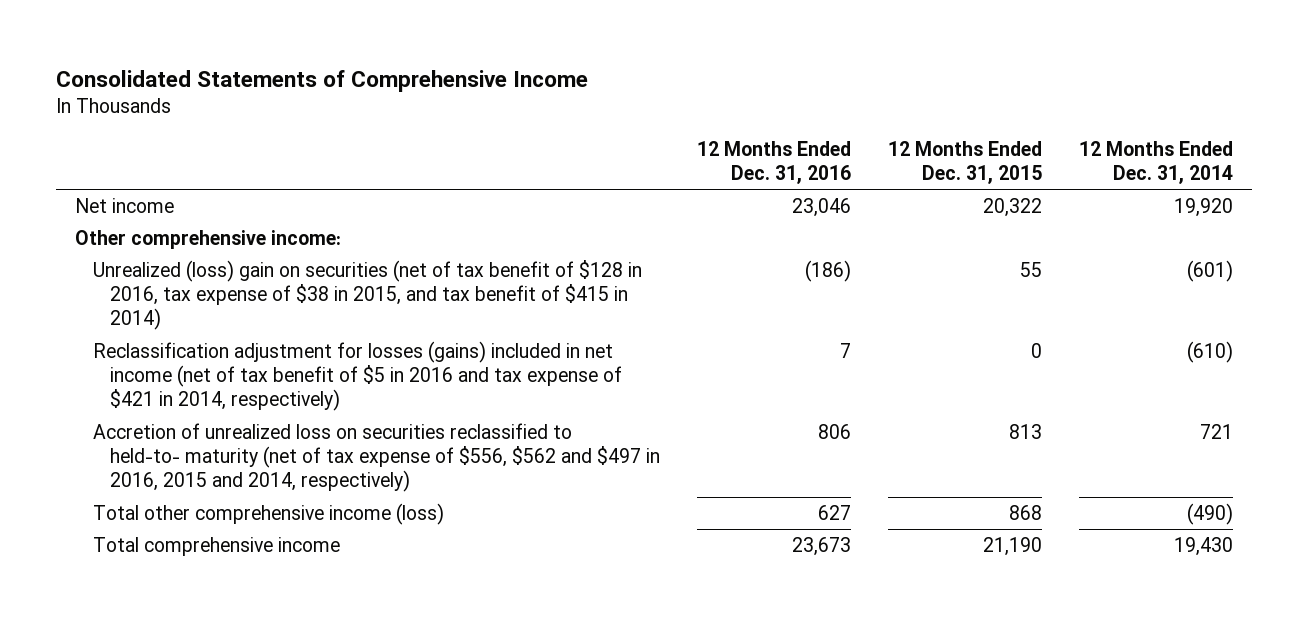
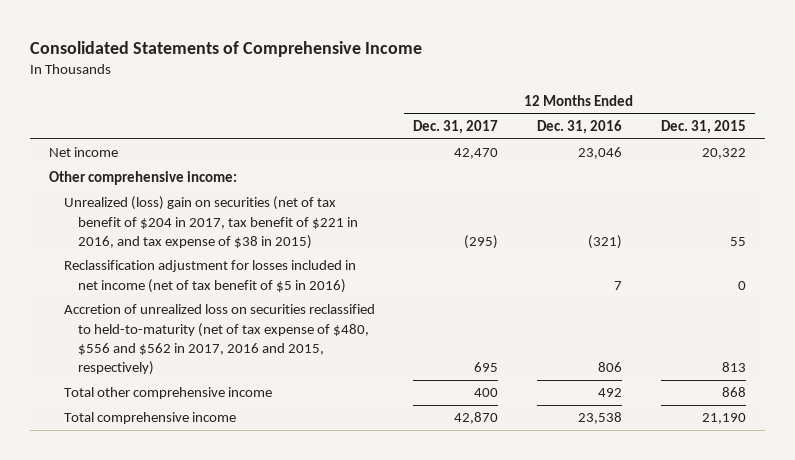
[1079,140,1234,185] 12 Months Ended Dec. 31, 2014 -> none
none -> [413,120,499,135] Dec. 31, 2017
[92,260,642,331] Unrealized (loss) gain on securities (net of tax benefit of $128 in 2016, tax expense of $38 in 2015, and tax benefit of $415 in 2014) -> [63,196,358,250] Unrealized (loss) gain on securities (net of tax benefit of $204 in 2017, tax benefit of $221 in 2016, and tax expense of $38 in 2015)
[805,260,852,283] (186) -> [587,235,622,250] (321)
[92,341,623,412] Reclassification adjustment for losses (gains) included in net income (net of tax benefit of $5 in 2016 and tax expense of $421 in 2014, respectively) -> [63,260,356,293] Reclassification adjustment for losses included in net income (net of tax benefit of $5 in 2016)
[92,423,661,493] Accretion of unrealized loss on securities reclassified to held-to- maturity (net of tax expense of $556, $562 and $497 in 2016, 2015 and 2014, respectively) -> [63,304,375,376] Accretion of unrealized loss on securities reclassified to held-to-maturity (net of tax expense of $480, $556 and $562 in 2017, 2016 and 2015, respectively)
[92,503,444,526] Total other comprehensive income (loss) -> [63,387,272,400] Total other comprehensive income
[818,505,852,521] 627 -> [597,388,622,398] 492
[792,537,852,557] 23,673 -> [577,412,622,425] 23,538

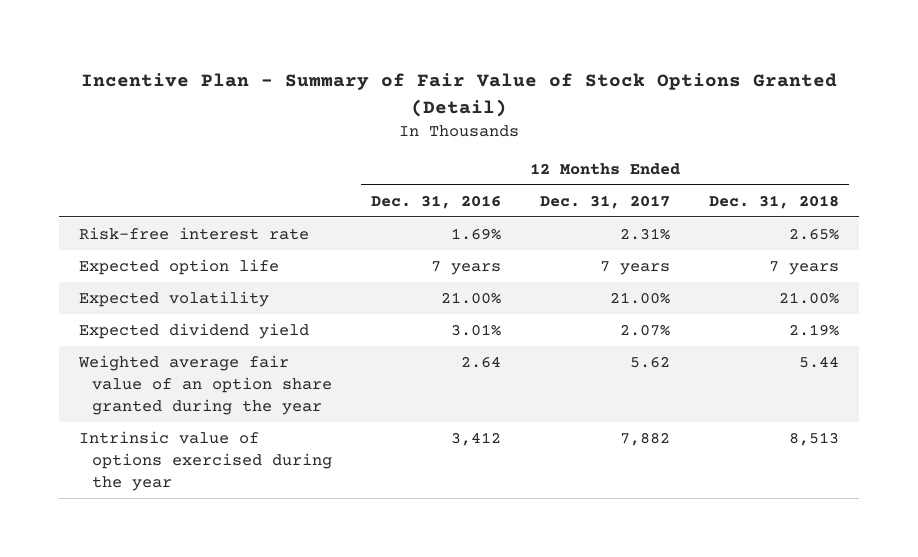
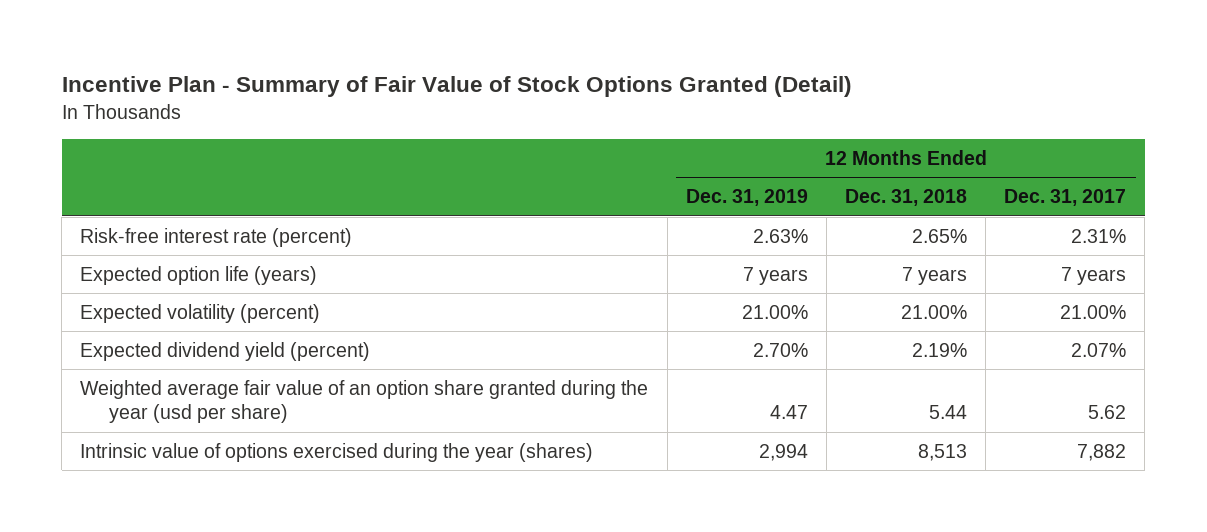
[371,194,502,209] Dec. 31, 2016 -> none
none -> [685,189,808,207] Dec. 31, 2019
[79,226,310,240] Risk-free interest rate -> [80,227,353,247] Risk-free interest rate (percent)
[79,258,280,275] Expected option life -> [80,265,318,285] Expected option life (years)
[79,290,270,307] Expected volatility -> [80,303,321,323] Expected volatility (percent)
[79,322,310,339] Expected dividend yield -> [80,341,371,361] Expected dividend yield (percent)
[78,354,332,416] Weighted average fair value of an option share granted during the year -> [80,379,649,424] Weighted average fair value of an option share granted during the year (usd per share)
[79,430,332,492] Intrinsic value of options exercised during the year -> [80,442,594,462] Intrinsic value of options exercised during the year (shares)

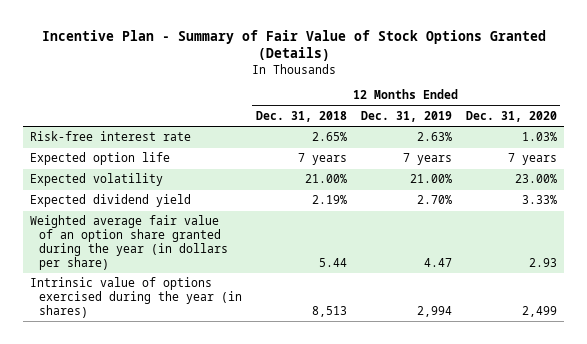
[61,76,852,98] Incentive Plan - Summary of Fair Value of Stock Options Granted (Detail) -> [41,29,546,62] Incentive Plan - Summary of Fair Value of Stock Options Granted (Details)
[1004,189,1127,207] Dec. 31, 2017 -> none
none -> [465,110,557,122] Dec. 31, 2020
[80,227,353,247] Risk-free interest rate (percent) -> [30,131,192,142] Risk-free interest rate
[80,265,318,285] Expected option life (years) -> [30,152,171,166] Expected option life
[80,303,321,323] Expected volatility (percent) -> [30,173,164,187] Expected volatility
[80,341,371,361] Expected dividend yield (percent) -> [30,194,192,208] Expected dividend yield
[80,379,649,424] Weighted average fair value of an option share granted during the year (usd per share) -> [30,215,228,270] Weighted average fair value of an option share granted during the year (in dollars per share)
[80,442,594,462] Intrinsic value of options exercised during the year (shares) -> [30,277,242,319] Intrinsic value of options exercised during the year (in shares)

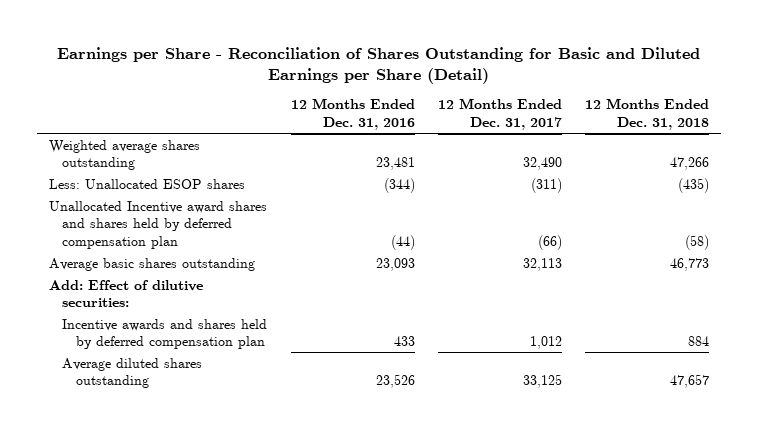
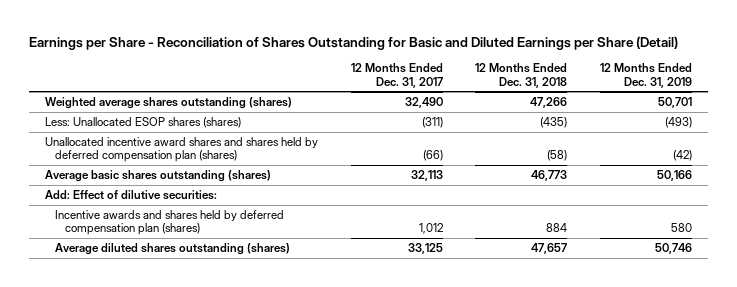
[290,98,415,131] 12 Months Ended Dec. 31, 2016 -> none
none -> [599,63,692,88] 12 Months Ended Dec. 31, 2019
[48,139,200,171] Weighted average shares outstanding -> [44,97,292,110] Weighted average shares outstanding (shares)
[48,178,245,189] Less: Unallocated ESOP shares -> [44,117,241,129] Less: Unallocated ESOP shares (shares)
[48,200,267,249] Unallocated Incentive award shares and shares held by deferred compensation plan -> [44,137,318,163] Unallocated incentive award shares and shares held by deferred compensation plan (shares)
[48,257,255,271] Average basic shares outstanding -> [44,170,271,183] Average basic shares outstanding (shares)
[62,318,268,350] Incentive awards and shares held by deferred compensation plan -> [55,210,285,236] Incentive awards and shares held by deferred compensation plan (shares)
[62,357,203,389] Average diluted shares outstanding -> [55,243,291,256] Average diluted shares outstanding (shares)

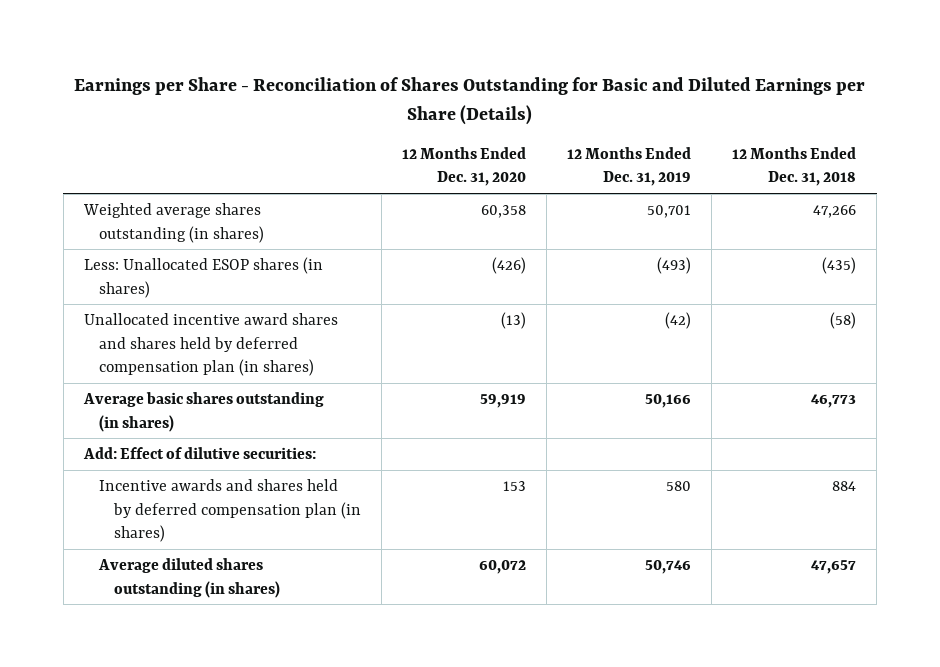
[28,35,678,50] Earnings per Share - Reconciliation of Shares Outstanding for Basic and Diluted Earnings per Share (Detail) -> [74,77,866,125] Earnings per Share - Reconciliation of Shares Outstanding for Basic and Diluted Earnings per Share (Details)
[350,63,443,88] 12 Months Ended Dec. 31, 2017 -> none
none -> [401,146,526,187] 12 Months Ended Dec. 31, 2020
[44,97,292,110] Weighted average shares outstanding (shares) -> [82,203,264,243] Weighted average shares outstanding (in shares)
[44,117,241,129] Less: Unallocated ESOP shares (shares) -> [83,257,323,298] Less: Unallocated ESOP shares (in shares)
[44,137,318,163] Unallocated incentive award shares and shares held by deferred compensation plan (shares) -> [83,313,338,376] Unallocated incentive award shares and shares held by deferred compensation plan (in shares)
[44,170,271,183] Average basic shares outstanding (shares) -> [82,392,324,432] Average basic shares outstanding (in shares)
[55,210,285,236] Incentive awards and shares held by deferred compensation plan (shares) -> [98,479,361,542] Incentive awards and shares held by deferred compensation plan (in shares)
[55,243,291,256] Average diluted shares outstanding (shares) -> [97,558,280,598] Average diluted shares outstanding (in shares)

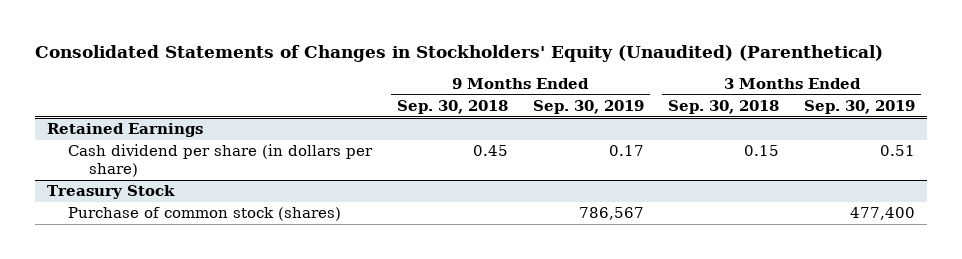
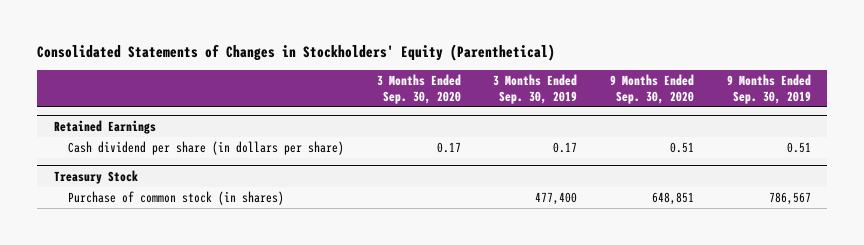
[34,44,883,62] Consolidated Statements of Changes in Stockholders' Equity (Unaudited) (Parenthetical) -> [37,44,556,62] Consolidated Statements of Changes in Stockholders' Equity (Parenthetical)
[396,99,508,114] Sep. 30, 2018 -> none
[668,99,780,114] Sep. 30, 2018 -> none
none -> [376,74,461,104] 3 Months Ended Sep. 30, 2020
none -> [609,74,694,104] 9 Months Ended Sep. 30, 2020
[608,145,644,157] 0.17 -> [786,142,811,154] 0.51
[879,145,915,157] 0.51 -> [553,142,578,154] 0.17
[68,207,342,222] Purchase of common stock (shares) -> [67,191,284,206] Purchase of common stock (in shares)

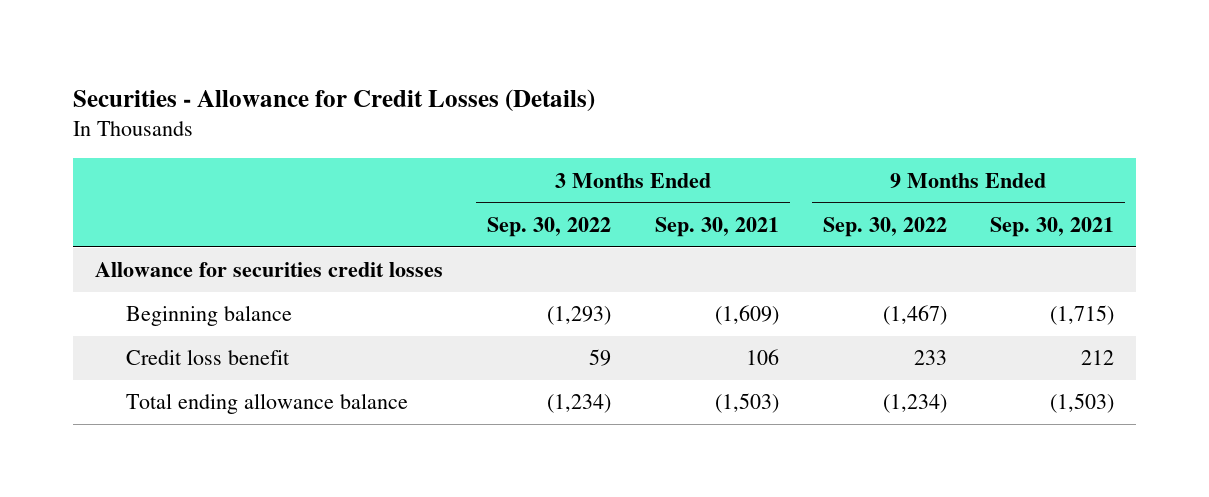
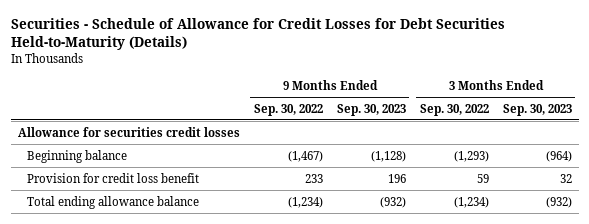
[73,89,596,113] Securities - Allowance for Credit Losses (Details) -> [10,17,505,50] Securities - Schedule of Allowance for Credit Losses for Debt Securities Held-to-Maturity (Details)
[654,216,779,237] Sep. 30, 2021 -> none
[990,216,1115,237] Sep. 30, 2021 -> none
none -> [336,103,406,116] Sep. 30, 2023
none -> [502,103,572,116] Sep. 30, 2023
[125,349,290,366] Credit loss benefit -> [27,172,200,183] Provision for credit loss benefit

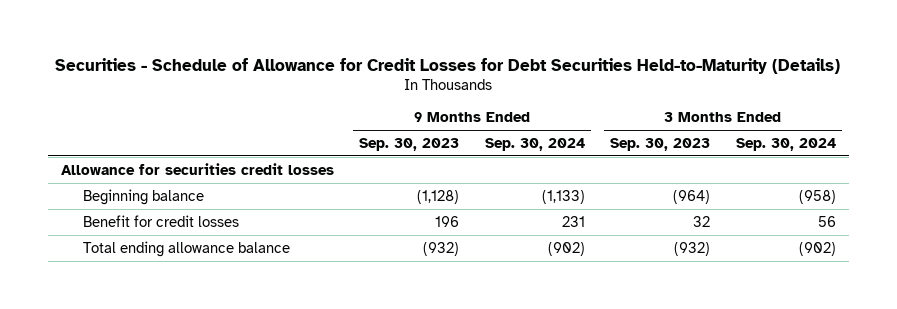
[253,103,323,116] Sep. 30, 2022 -> none
[419,103,489,116] Sep. 30, 2022 -> none
none -> [484,138,585,152] Sep. 30, 2024
none -> [735,138,836,152] Sep. 30, 2024
[27,172,200,183] Provision for credit loss benefit -> [82,214,239,227] Benefit for credit losses

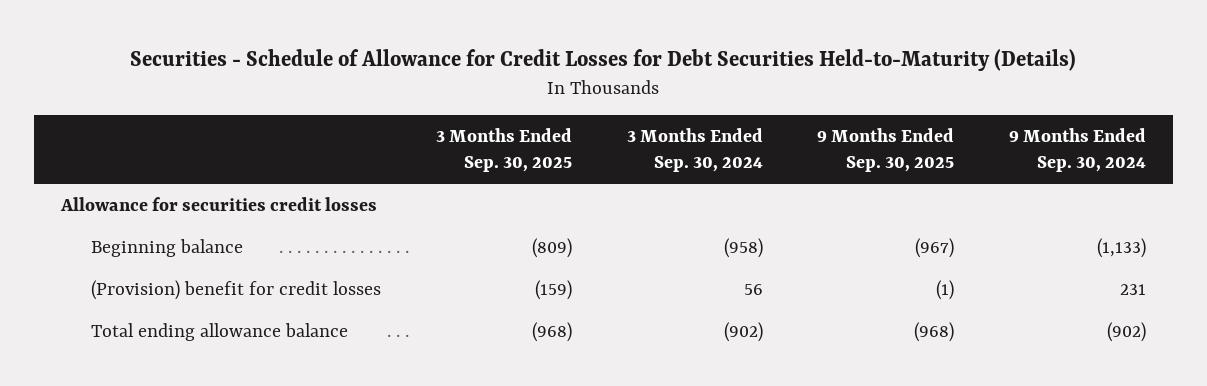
[359,138,460,152] Sep. 30, 2023 -> none
[610,138,711,152] Sep. 30, 2023 -> none
none -> [435,128,572,172] 3 Months Ended Sep. 30, 2025
none -> [817,128,955,172] 9 Months Ended Sep. 30, 2025
[82,214,239,227] Benefit for credit losses -> [91,280,382,301] (Provision) benefit for credit losses

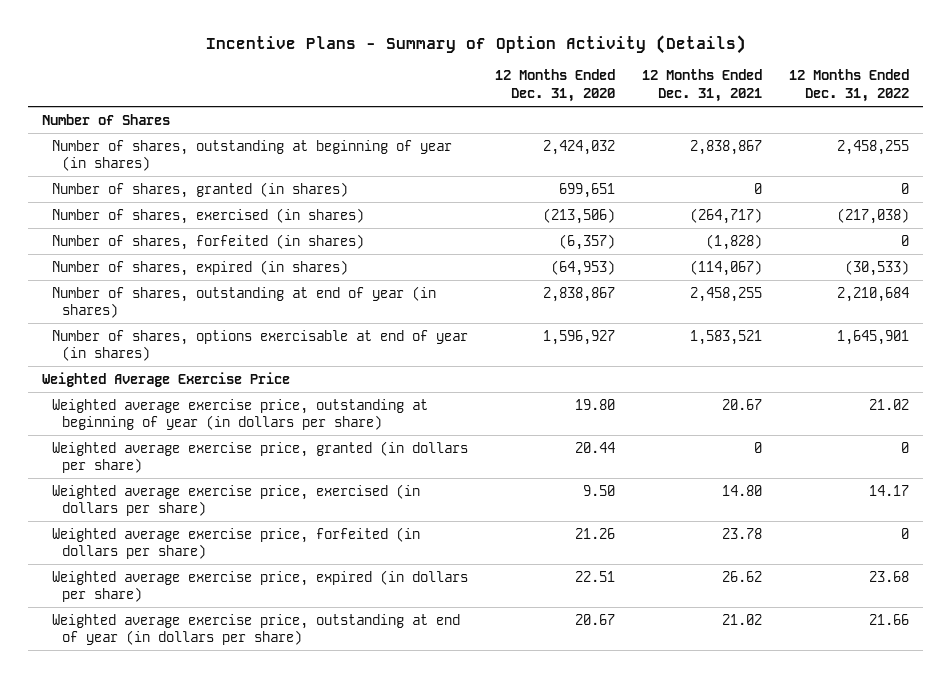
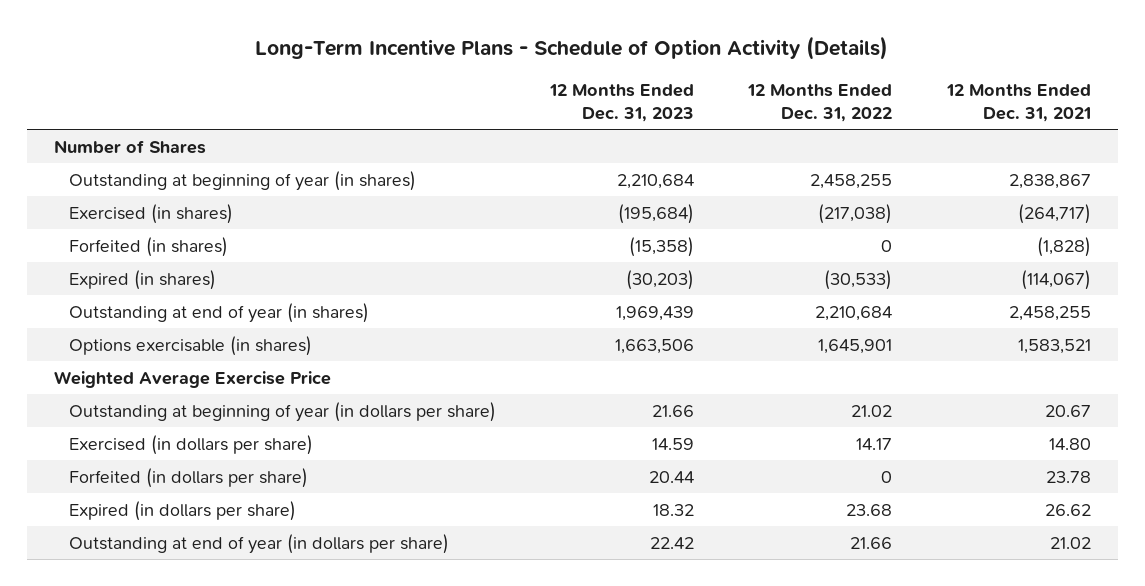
[205,35,746,55] Incentive Plans - Summary of Option Activity (Details) -> [255,36,889,61] Long-Term Incentive Plans - Schedule of Option Activity (Details)
[495,69,616,102] 12 Months Ended Dec. 31, 2020 -> none
none -> [549,84,695,122] 12 Months Ended Dec. 31, 2023
[52,181,349,198] Number of shares, granted (in shares) -> none
[52,139,453,172] Number of shares, outstanding at beginning of year (in shares) -> [68,170,416,191] Outstanding at beginning of year (in shares)
[52,207,365,224] Number of shares, exercised (in shares) -> [68,203,233,224] Exercised (in shares)
[52,233,365,250] Number of shares, forfeited (in shares) -> [68,236,228,257] Forfeited (in shares)
[52,259,349,276] Number of shares, expired (in shares) -> [68,269,216,290] Expired (in shares)
[52,285,437,319] Number of shares, outstanding at end of year (in shares) -> [68,302,369,323] Outstanding at end of year (in shares)
[52,329,469,362] Number of shares, options exercisable at end of year (in shares) -> [68,335,312,356] Options exercisable (in shares)
[52,440,469,474] Weighted average exercise price, granted (in dollars per share) -> none
[52,398,429,431] Weighted average exercise price, outstanding at beginning of year (in dollars per share) -> [68,401,496,422] Outstanding at beginning of year (in dollars per share)
[52,483,421,517] Weighted average exercise price, exercised (in dollars per share) -> [68,434,313,455] Exercised (in dollars per share)
[52,526,421,560] Weighted average exercise price, forfeited (in dollars per share) -> [68,467,308,488] Forfeited (in dollars per share)
[52,569,469,603] Weighted average exercise price, expired (in dollars per share) -> [68,500,296,521] Expired (in dollars per share)
[52,613,461,646] Weighted average exercise price, outstanding at end of year (in dollars per share) -> [68,533,449,554] Outstanding at end of year (in dollars per share)

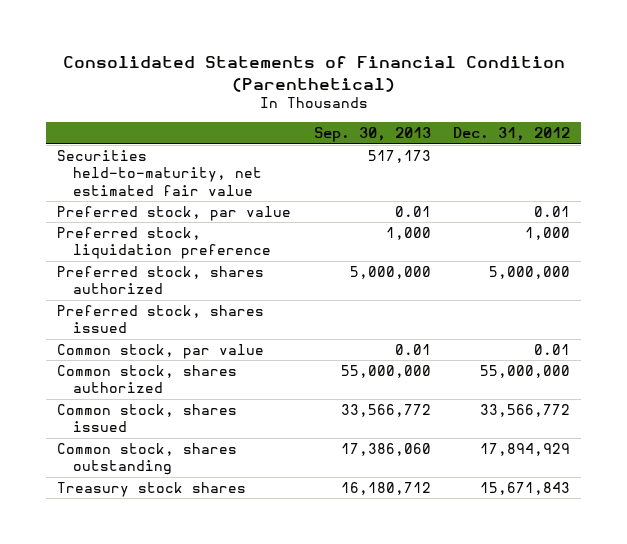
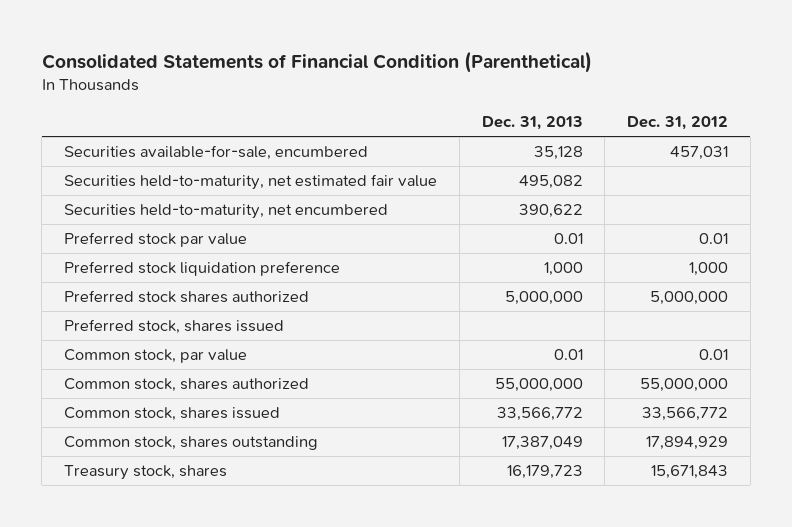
[313,127,431,143] Sep. 30, 2013 -> none
none -> [481,116,583,131] Dec. 31, 2013
none -> [64,145,369,161] Securities available-for-sale, encumbered
none -> [64,204,389,220] Securities held-to-maturity, net encumbered
[57,205,292,221] Preferred stock, par value -> [64,232,248,248] Preferred stock par value
[57,226,271,260] Preferred stock, liquidation preference -> [64,261,341,277] Preferred stock liquidation preference
[57,265,265,295] Preferred stock, shares authorized -> [64,290,310,304] Preferred stock shares authorized
[57,481,247,497] Treasury stock shares -> [64,465,228,481] Treasury stock, shares

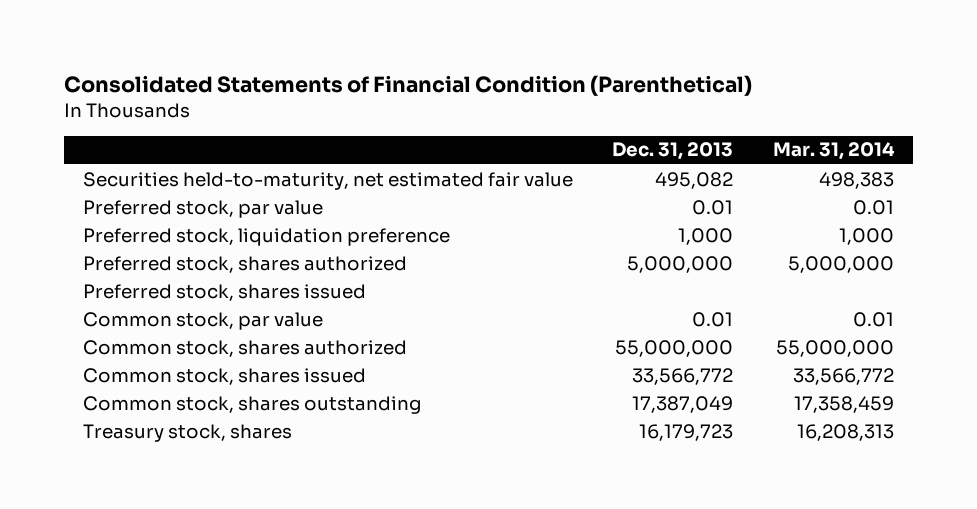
[627,116,729,131] Dec. 31, 2012 -> none
none -> [772,142,895,161] Mar. 31, 2014
[64,145,369,161] Securities available-for-sale, encumbered -> none
[64,204,389,220] Securities held-to-maturity, net encumbered -> none
[64,232,248,248] Preferred stock par value -> [83,199,324,218] Preferred stock, par value
[64,261,341,277] Preferred stock liquidation preference -> [83,227,451,246] Preferred stock, liquidation preference
[64,290,310,304] Preferred stock shares authorized -> [83,255,408,273] Preferred stock, shares authorized

